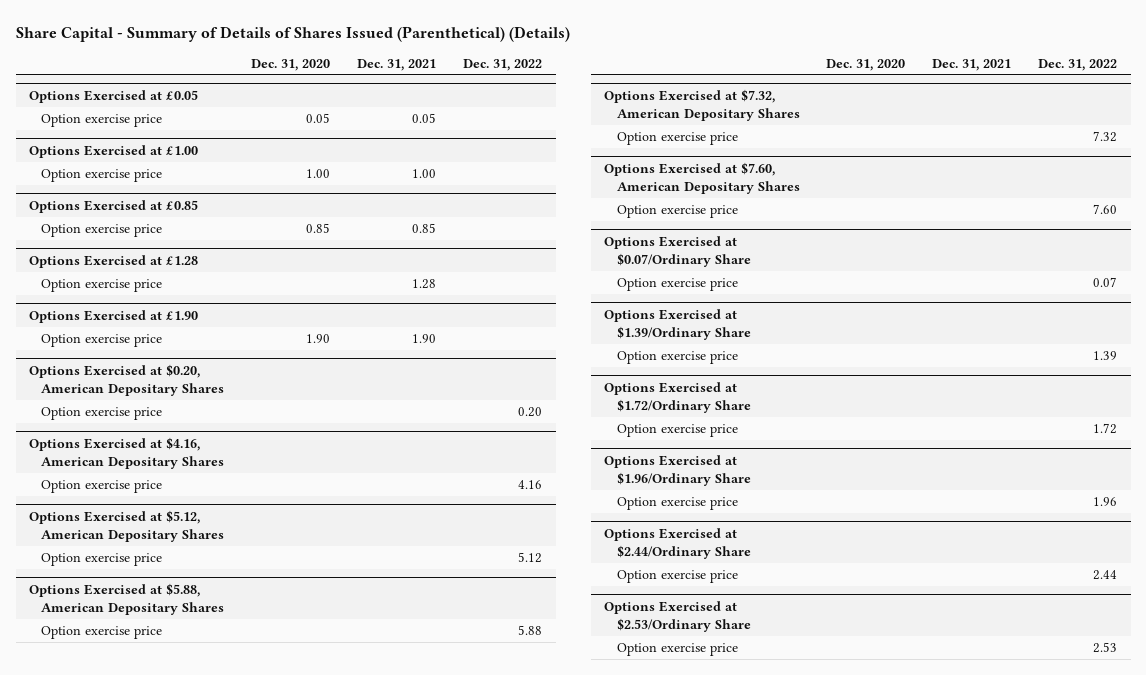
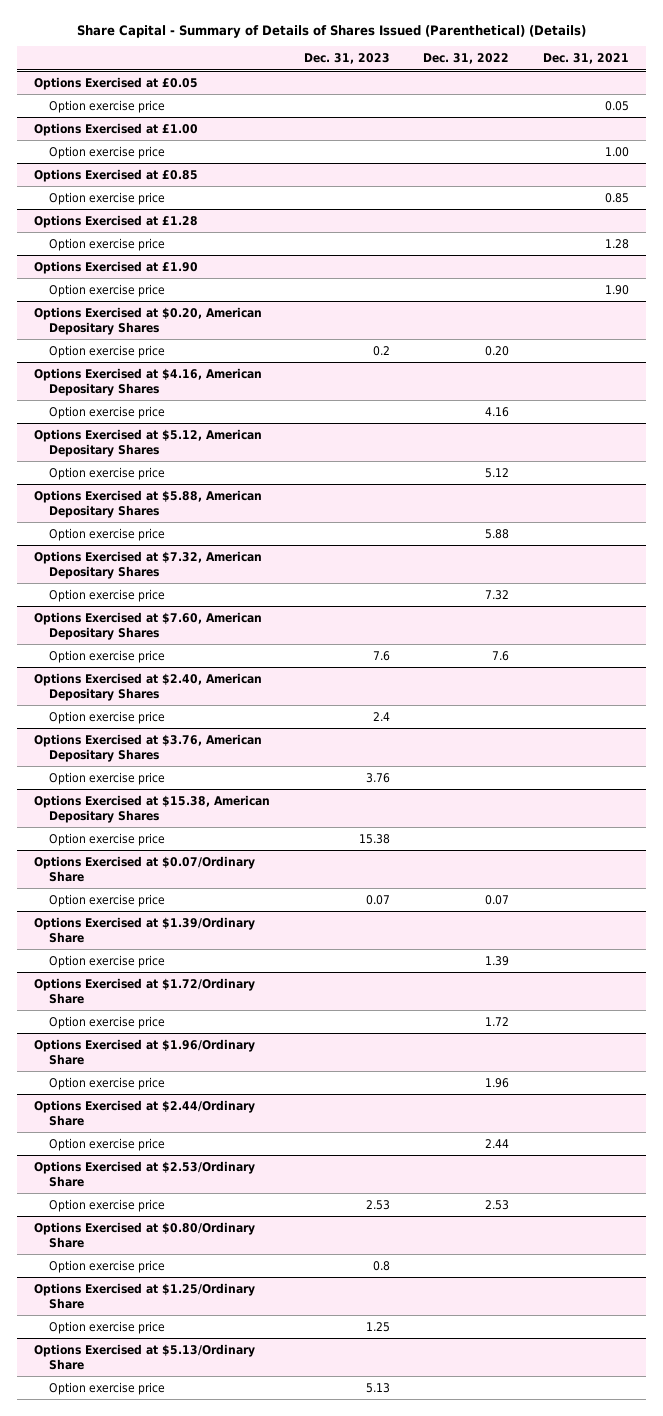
[251,58,331,71] Dec. 31, 2020 -> none
none -> [303,53,390,65] Dec. 31, 2023
[1093,203,1118,214] 7.60 -> [492,650,510,661] 7.6
none -> [34,672,263,701] Options Exercised at $2.40, American Depositary Shares
none -> [48,710,165,724] Option exercise price
none -> [34,733,263,762] Options Exercised at $3.76, American Depositary Shares
none -> [48,771,165,785] Option exercise price
none -> [34,794,271,823] Options Exercised at $15.38, American Depositary Shares
none -> [48,832,165,846] Option exercise price
none -> [34,1221,256,1248] Options Exercised at $0.80/Ordinary Share
none -> [48,1259,165,1273] Option exercise price
none -> [34,1282,256,1309] Options Exercised at $1.25/Ordinary Share
none -> [48,1320,165,1334] Option exercise price
none -> [34,1343,256,1370] Options Exercised at $5.13/Ordinary Share
none -> [48,1381,165,1395] Option exercise price

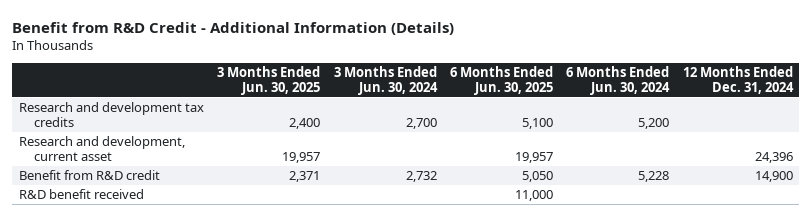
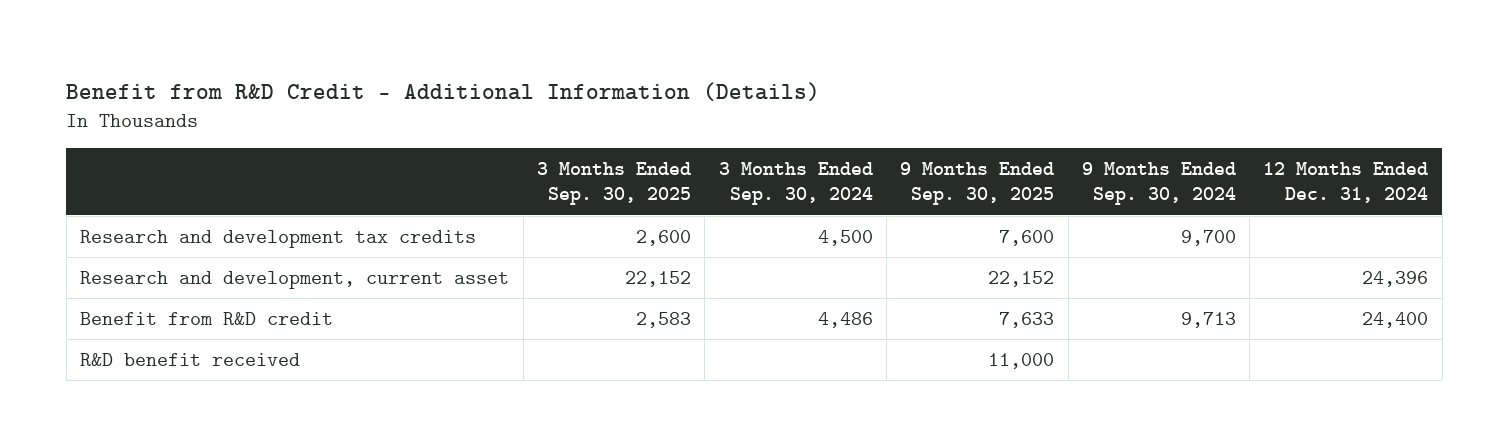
[217,66,321,96] 3 Months Ended Jun. 30, 2025 -> none
[333,66,438,96] 3 Months Ended Jun. 30, 2024 -> none
[450,66,554,96] 6 Months Ended Jun. 30, 2025 -> none
[566,66,671,96] 6 Months Ended Jun. 30, 2024 -> none
none -> [536,161,691,206] 3 Months Ended Sep. 30, 2025
none -> [718,161,873,206] 3 Months Ended Sep. 30, 2024
none -> [900,161,1055,206] 9 Months Ended Sep. 30, 2025
none -> [1081,161,1236,206] 9 Months Ended Sep. 30, 2024
[754,170,793,182] 14,900 -> [1362,312,1429,329] 24,400

